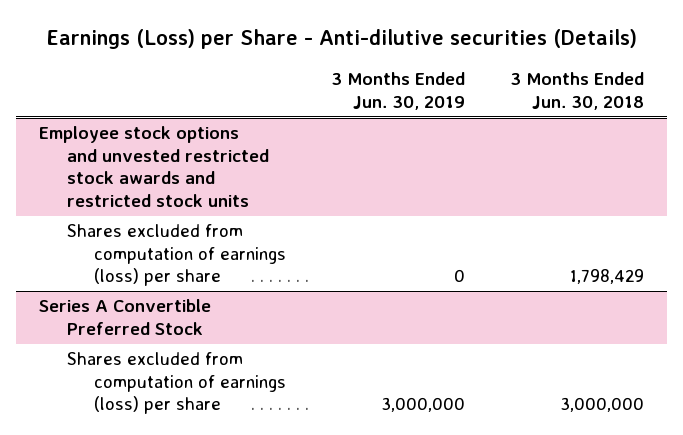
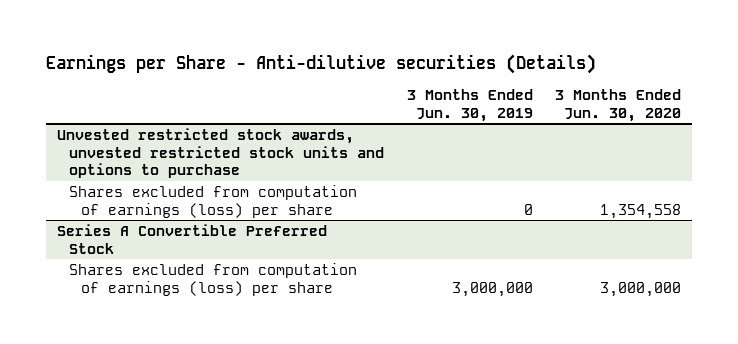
[45,29,637,50] Earnings (Loss) per Share - Anti-dilutive securities (Details) -> [46,54,597,75] Earnings per Share - Anti-dilutive securities (Details)
[510,72,645,111] 3 Months Ended Jun. 30, 2018 -> none
none -> [554,89,681,122] 3 Months Ended Jun. 30, 2020
[38,126,269,208] Employee stock options and unvested restricted stock awards and restricted stock units -> [57,127,385,179] Unvested restricted stock awards, unvested restricted stock units and options to purchase

